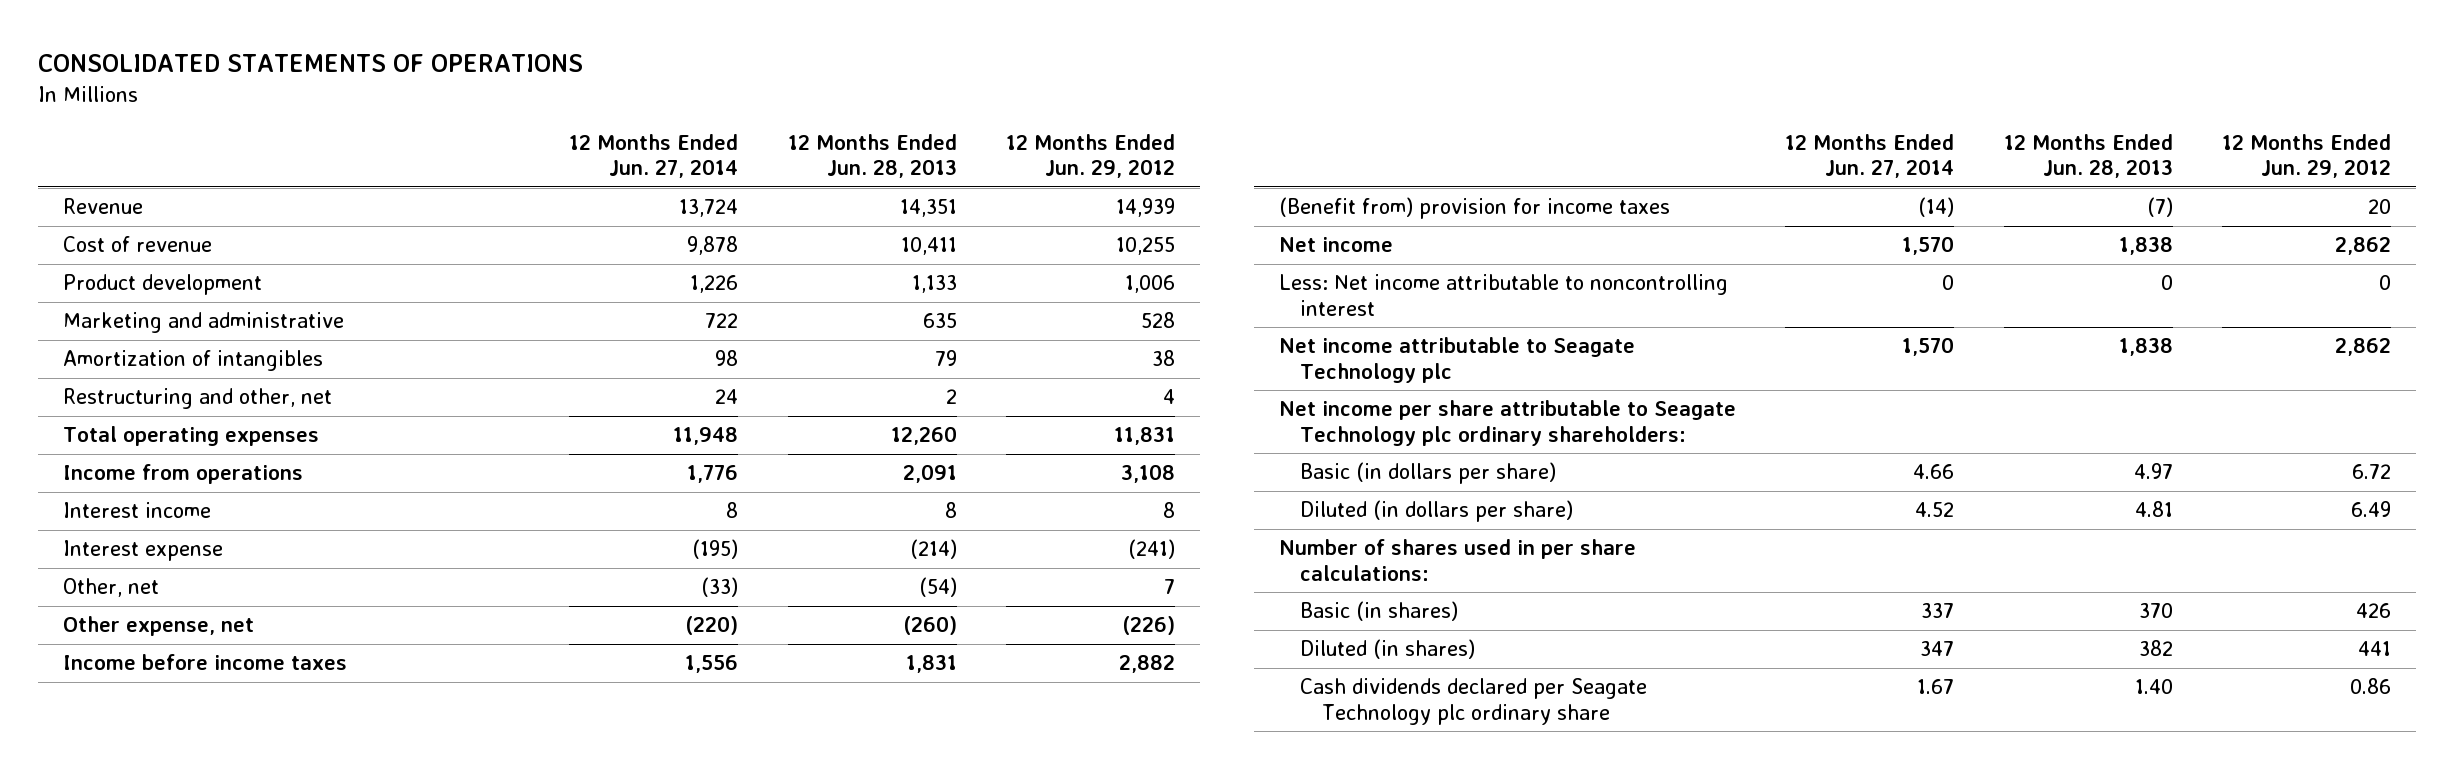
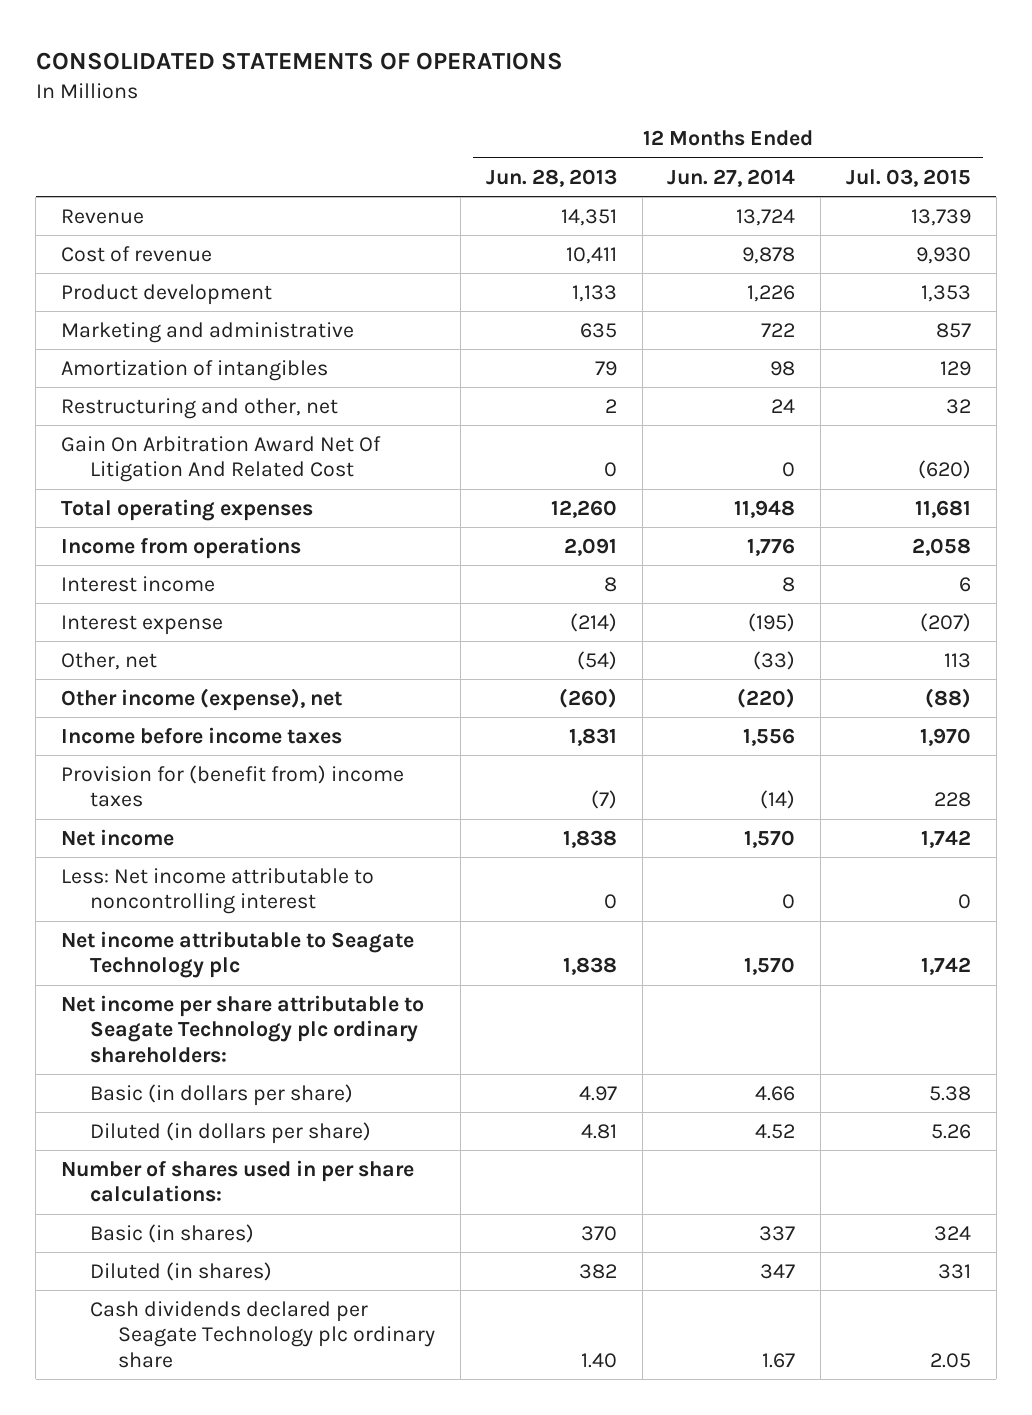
[1006,134,1176,179] 12 Months Ended Jun. 29, 2012 -> none
none -> [845,168,971,187] Jul. 03, 2015
none -> [60,436,381,483] Gain On Arbitration Award Net Of Litigation And Related Cost
[63,616,255,637] Other expense, net -> [60,688,342,712] Other income (expense), net
[1278,197,1670,220] (Benefit from) provision for income taxes -> [60,765,404,808] Provision for (benefit from) income taxes

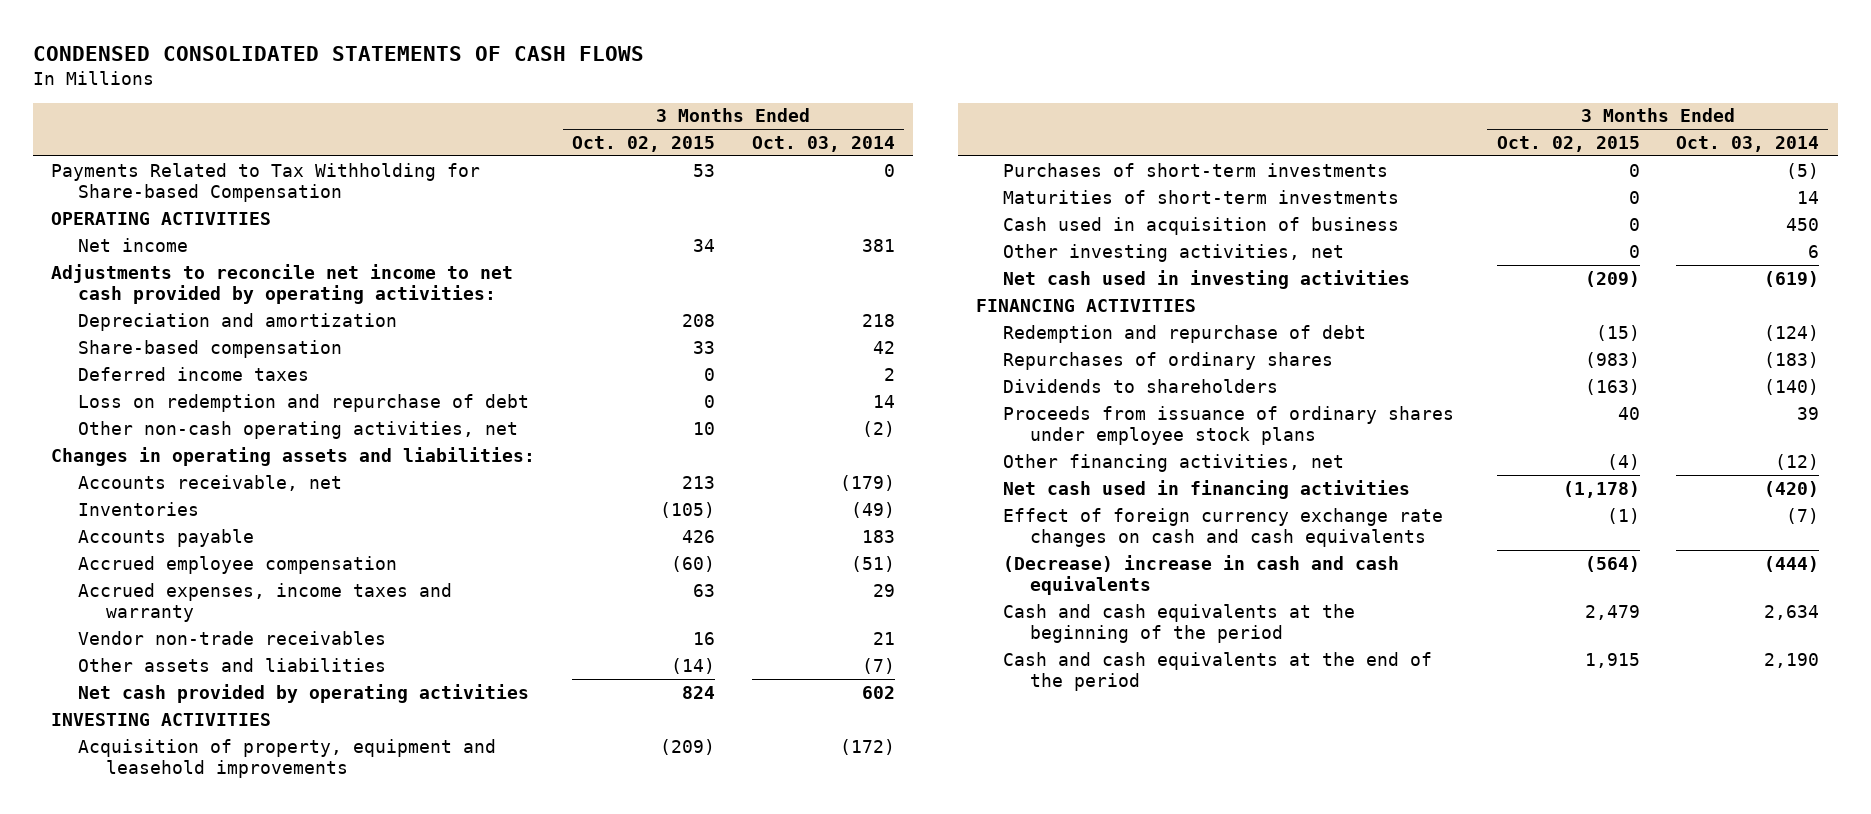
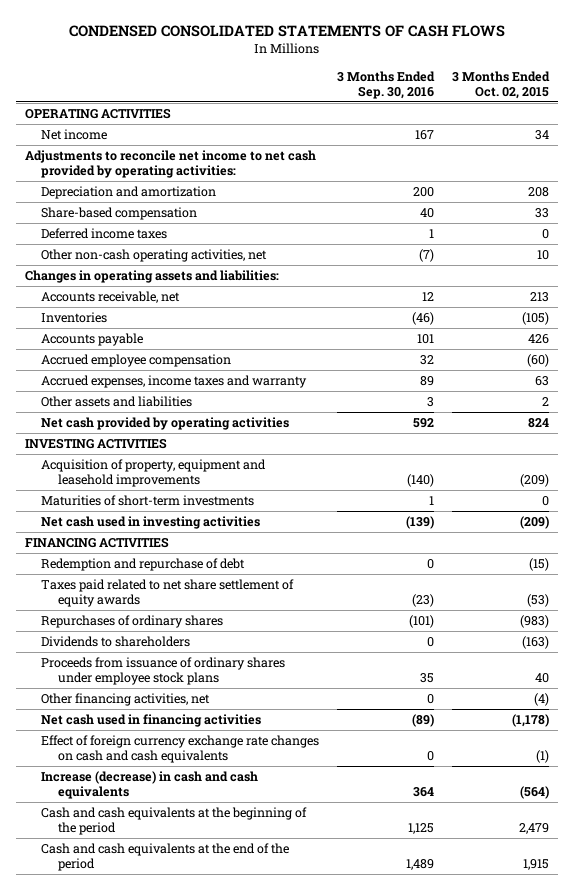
[751,135,895,152] Oct. 03, 2014 -> none
none -> [337,70,436,99] 3 Months Ended Sep. 30, 2016
[51,162,481,203] Payments Related to Tax Withholding for Share-based Compensation -> none
[78,393,530,412] Loss on redemption and repurchase of debt -> none
[78,630,387,645] Vendor non-trade receivables -> none
[671,657,716,674] (14) -> [541,397,549,407] 2
[1003,162,1389,177] Purchases of short-term investments -> none
[1003,216,1400,235] Cash used in acquisition of business -> none
[1003,243,1345,262] Other investing activities, net -> none
none -> [41,579,295,608] Taxes paid related to net share settlement of equity awards
[1003,554,1400,596] (Decrease) increase in cash and cash equivalents -> [41,771,259,800] Increase (decrease) in cash and cash equivalents

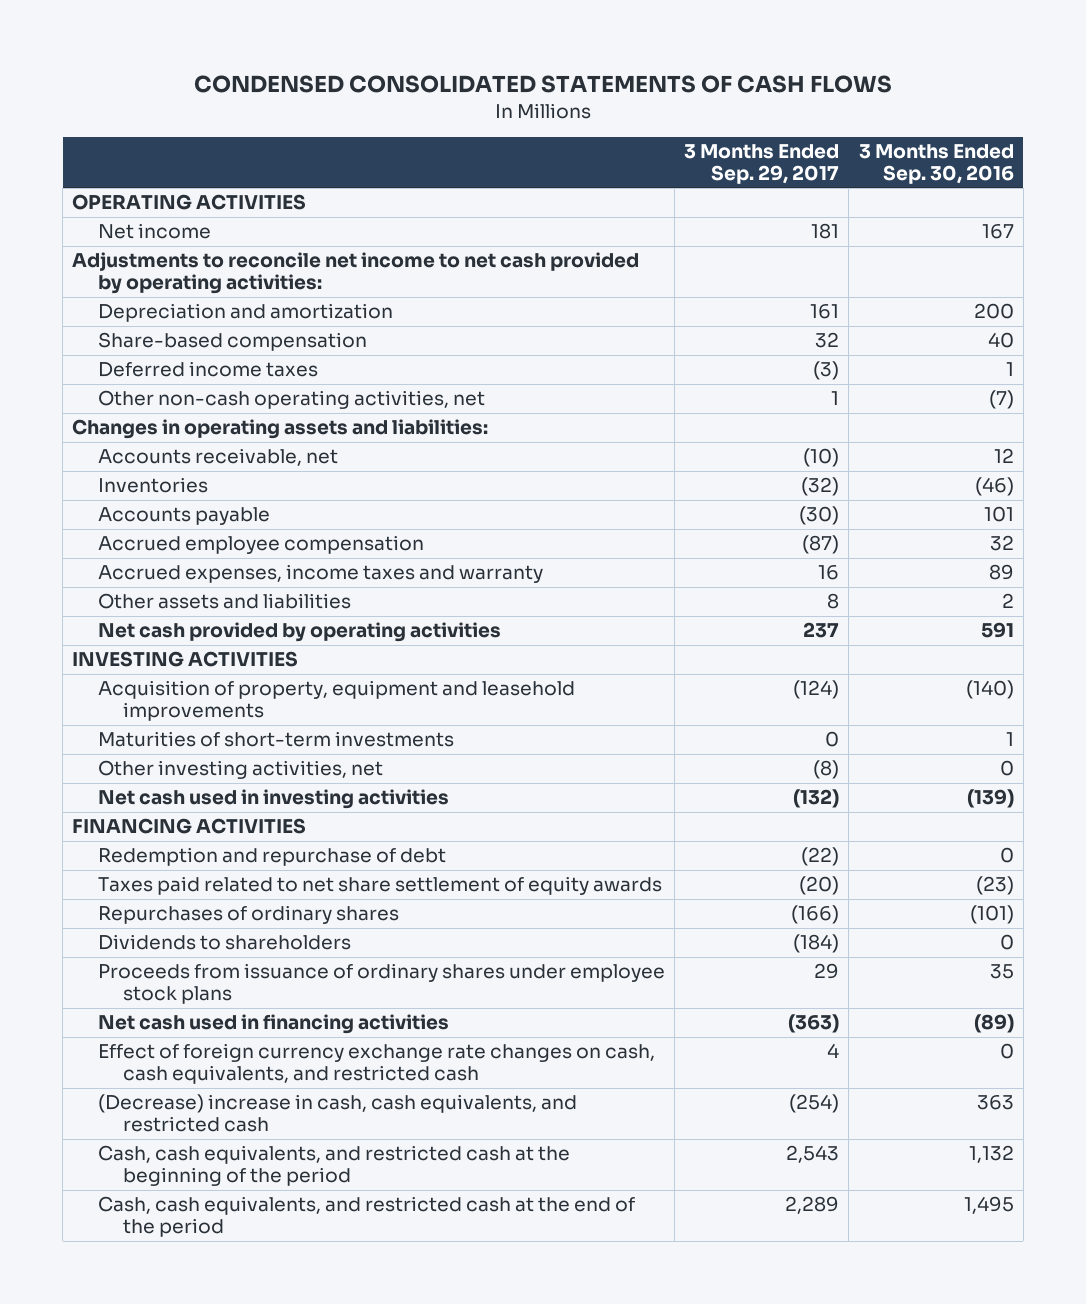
[451,70,550,99] 3 Months Ended Oct. 02, 2015 -> none
none -> [684,143,840,184] 3 Months Ended Sep. 29, 2017
[427,397,435,408] 3 -> [1001,593,1014,609] 2
[413,418,435,429] 592 -> [980,622,1014,639] 591
none -> [97,760,383,780] Other investing activities, net
[41,693,211,707] Other financing activities, net -> none
[41,735,320,764] Effect of foreign currency exchange rate changes on cash and cash equivalents -> [97,1043,655,1085] Effect of foreign currency exchange rate changes on cash, cash equivalents, and restricted cash
[41,771,259,800] Increase (decrease) in cash and cash equivalents -> [97,1094,577,1133] (Decrease) increase in cash, cash equivalents, and restricted cash
[413,787,435,798] 364 -> [976,1095,1014,1111] 363
[41,807,308,836] Cash and cash equivalents at the beginning of the period -> [97,1145,570,1187] Cash, cash equivalents, and restricted cash at the beginning of the period
[408,823,435,835] 1,125 -> [968,1145,1014,1164] 1,132
[41,843,290,872] Cash and cash equivalents at the end of the period -> [97,1196,635,1238] Cash, cash equivalents, and restricted cash at the end of the period
[406,859,435,871] 1,489 -> [963,1196,1014,1215] 1,495

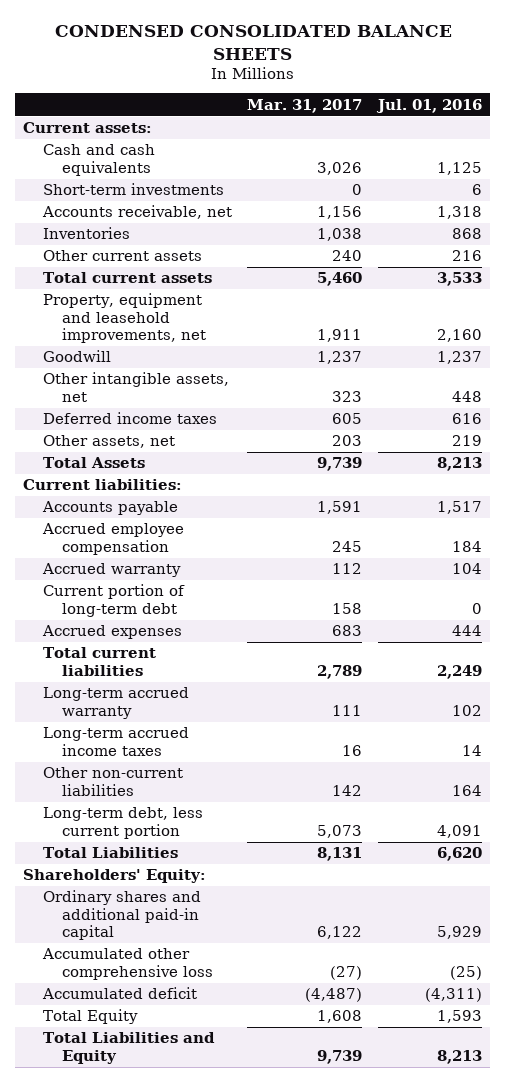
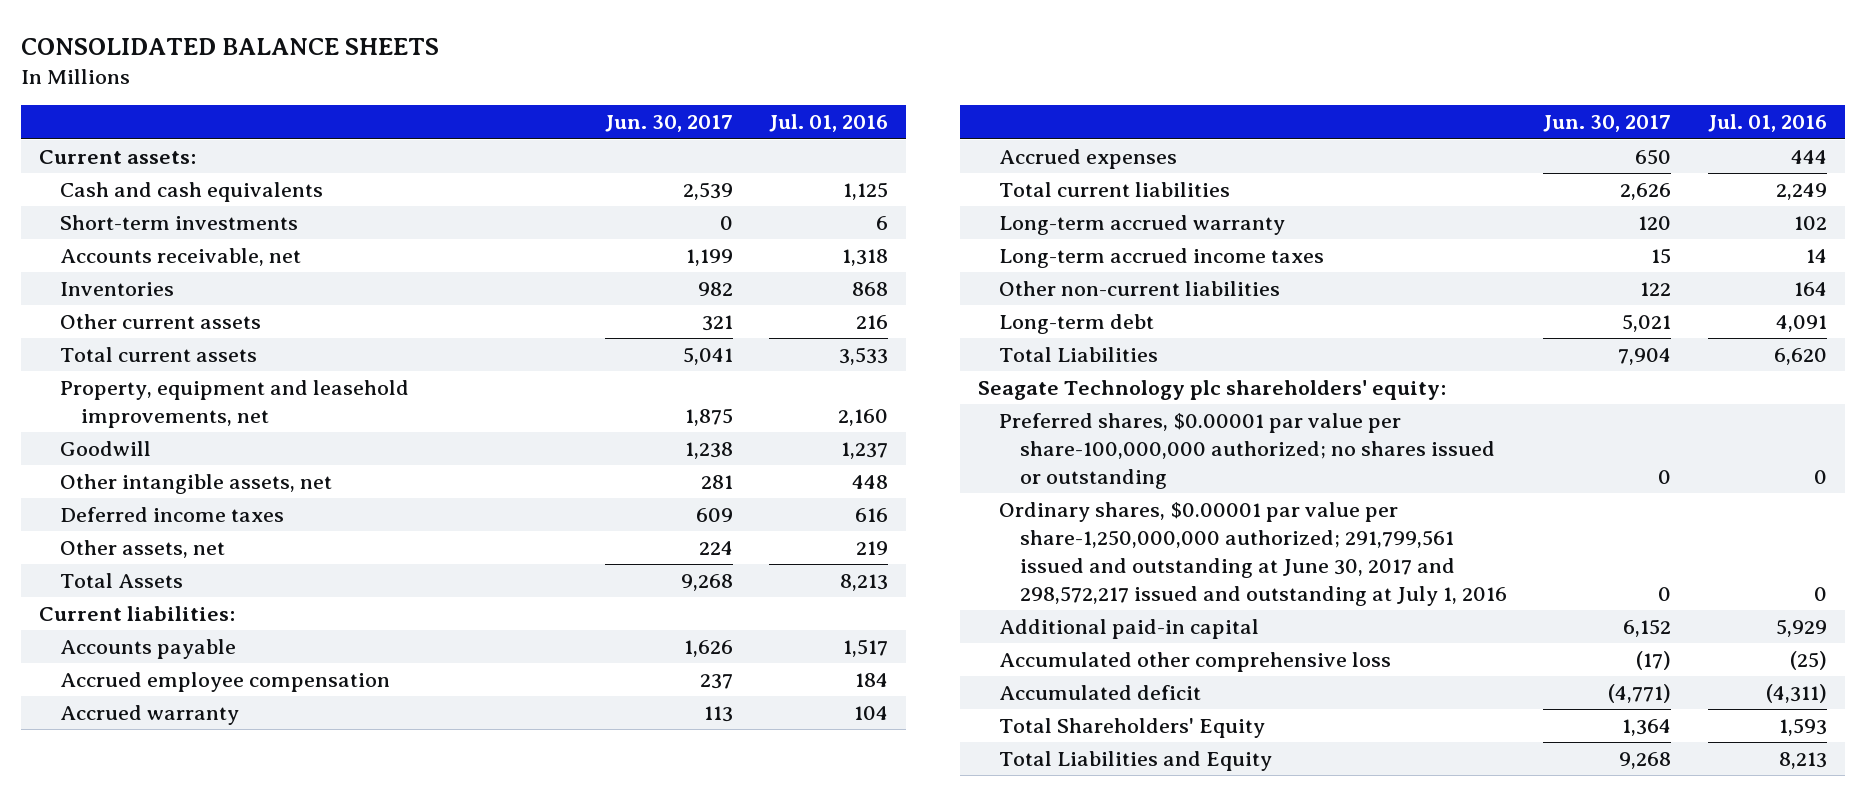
[54,25,452,60] CONDENSED CONSOLIDATED BALANCE SHEETS -> [21,37,440,55] CONSOLIDATED BALANCE SHEETS
[247,98,363,113] Mar. 31, 2017 -> none
none -> [604,115,733,133] Jun. 30, 2017
[42,584,185,617] Current portion of long-term debt -> none
[42,807,203,839] Long-term debt, less current portion -> [999,314,1155,335] Long-term debt
[23,869,207,884] Shareholders' Equity: -> [978,380,1447,401] Seagate Technology plc shareholders' equity:
none -> [999,413,1496,489] Preferred shares, $0.00001 par value per share-100,000,000 authorized; no shares issued or outstanding
none -> [999,502,1508,606] Ordinary shares, $0.00001 par value per share-1,250,000,000 authorized; 291,799,561 issued and outstanding at June 30, 2017 and 298,572,217 issued and outstanding at July 1, 2016
[42,890,201,941] Ordinary shares and additional paid-in capital -> [999,619,1260,640] Additional paid-in capital
[42,1009,138,1025] Total Equity -> [999,718,1266,739] Total Shareholders' Equity

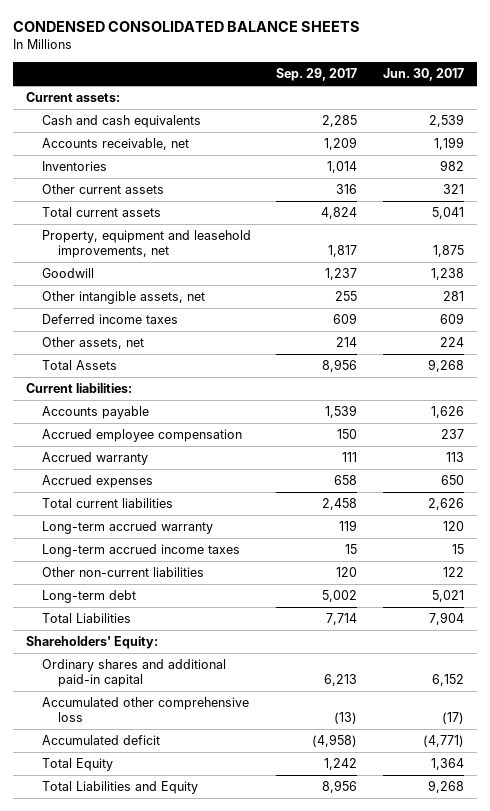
[21,37,440,55] CONSOLIDATED BALANCE SHEETS -> [12,21,360,33] CONDENSED CONSOLIDATED BALANCE SHEETS
[768,114,888,133] Jul. 01, 2016 -> none
none -> [276,68,358,82] Sep. 29, 2017
[60,215,299,231] Short-term investments -> none
[999,413,1496,489] Preferred shares, $0.00001 par value per share-100,000,000 authorized; no shares issued or outstanding -> none
[999,502,1508,606] Ordinary shares, $0.00001 par value per share-1,250,000,000 authorized; 291,799,561 issued and outstanding at June 30, 2017 and 298,572,217 issued and outstanding at July 1, 2016 -> none
[978,380,1447,401] Seagate Technology plc shareholders' equity: -> [25,636,158,650] Shareholders' Equity:
[999,619,1260,640] Additional paid-in capital -> [41,659,226,688] Ordinary shares and additional paid-in capital
[999,718,1266,739] Total Shareholders' Equity -> [41,758,113,772] Total Equity

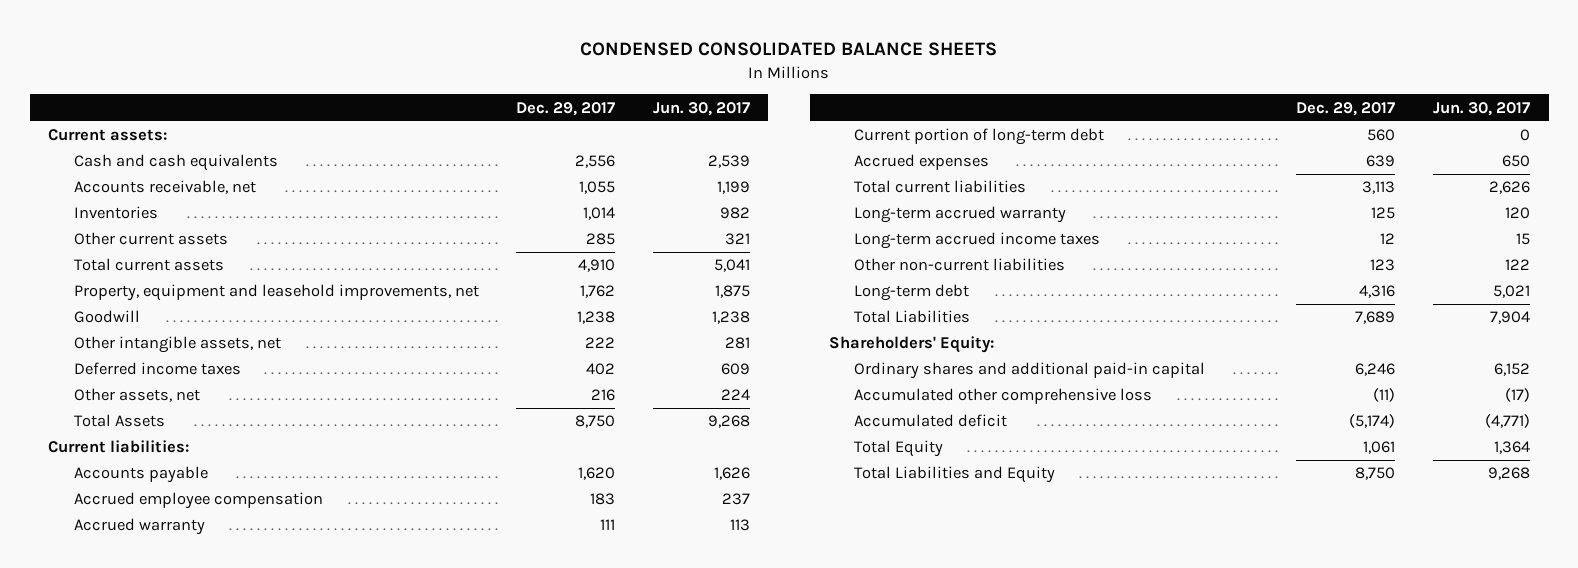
[276,68,358,82] Sep. 29, 2017 -> none
none -> [516,101,616,116] Dec. 29, 2017
none -> [854,128,1105,146] Current portion of long-term debt

